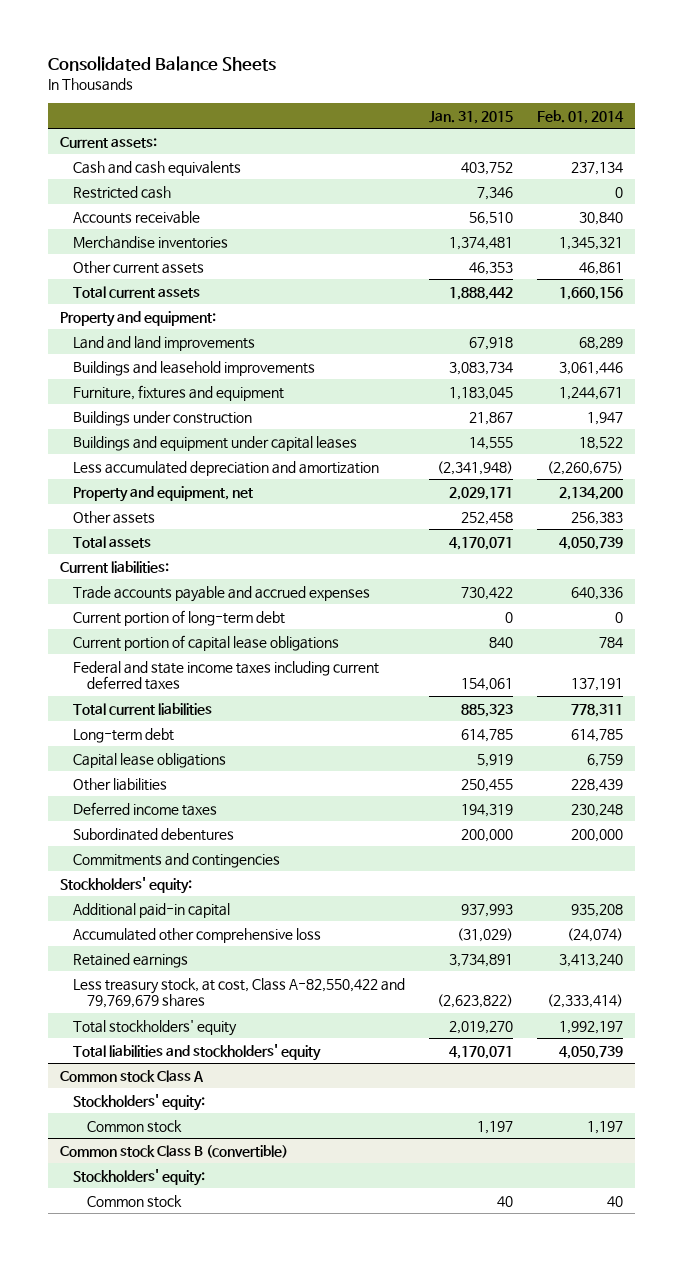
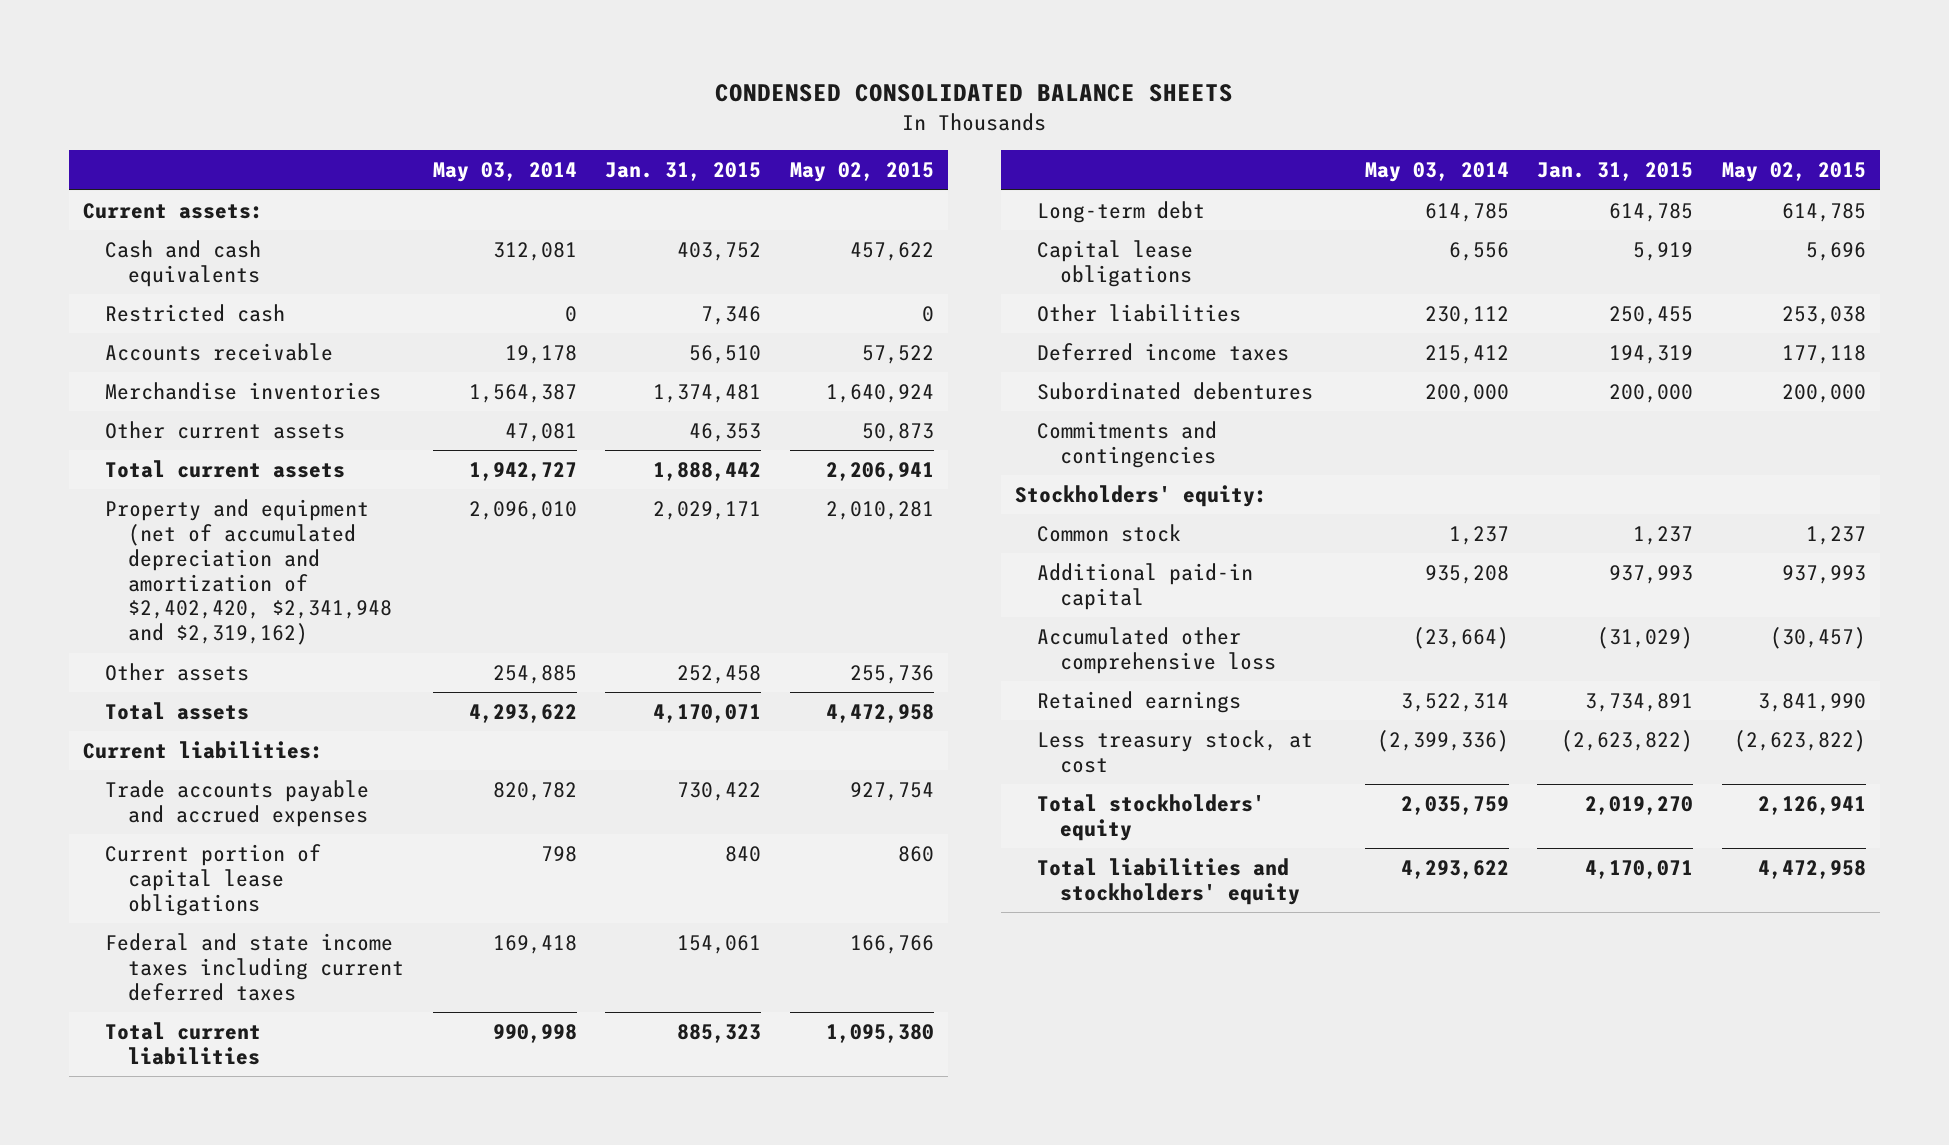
[47,55,276,71] Consolidated Balance Sheets -> [715,84,1234,103] CONDENSED CONSOLIDATED BALANCE SHEETS
[537,109,625,124] Feb. 01, 2014 -> none
none -> [432,162,577,183] May 03, 2014
none -> [789,162,934,183] May 02, 2015
[59,310,216,327] Property and equipment: -> none
[73,335,256,351] Land and land improvements -> none
[73,360,316,376] Buildings and leasehold improvements -> none
[73,384,285,401] Furniture, fixtures and equipment -> none
[73,410,253,426] Buildings under construction -> none
[73,435,358,451] Buildings and equipment under capital leases -> none
[73,460,380,476] Less accumulated depreciation and amortization -> none
[73,485,254,502] Property and equipment, net -> [105,498,392,646] Property and equipment (net of accumulated depreciation and amortization of $2,402,420, $2,341,948 and $2,319,162)
[73,609,286,626] Current portion of long-term debt -> none
none -> [1037,523,1182,542] Common stock
[73,977,406,1009] Less treasury stock, at cost, Class A-82,550,422 and 79,769,679 shares -> [1037,729,1314,773] Less treasury stock, at cost
[59,1069,204,1082] Common stock Class A -> none
[73,1093,206,1111] Stockholders' equity: -> none
[87,1119,183,1133] Common stock -> none
[59,1144,288,1158] Common stock Class B (convertible) -> none
[73,1168,206,1186] Stockholders' equity: -> none
[87,1194,183,1208] Common stock -> none

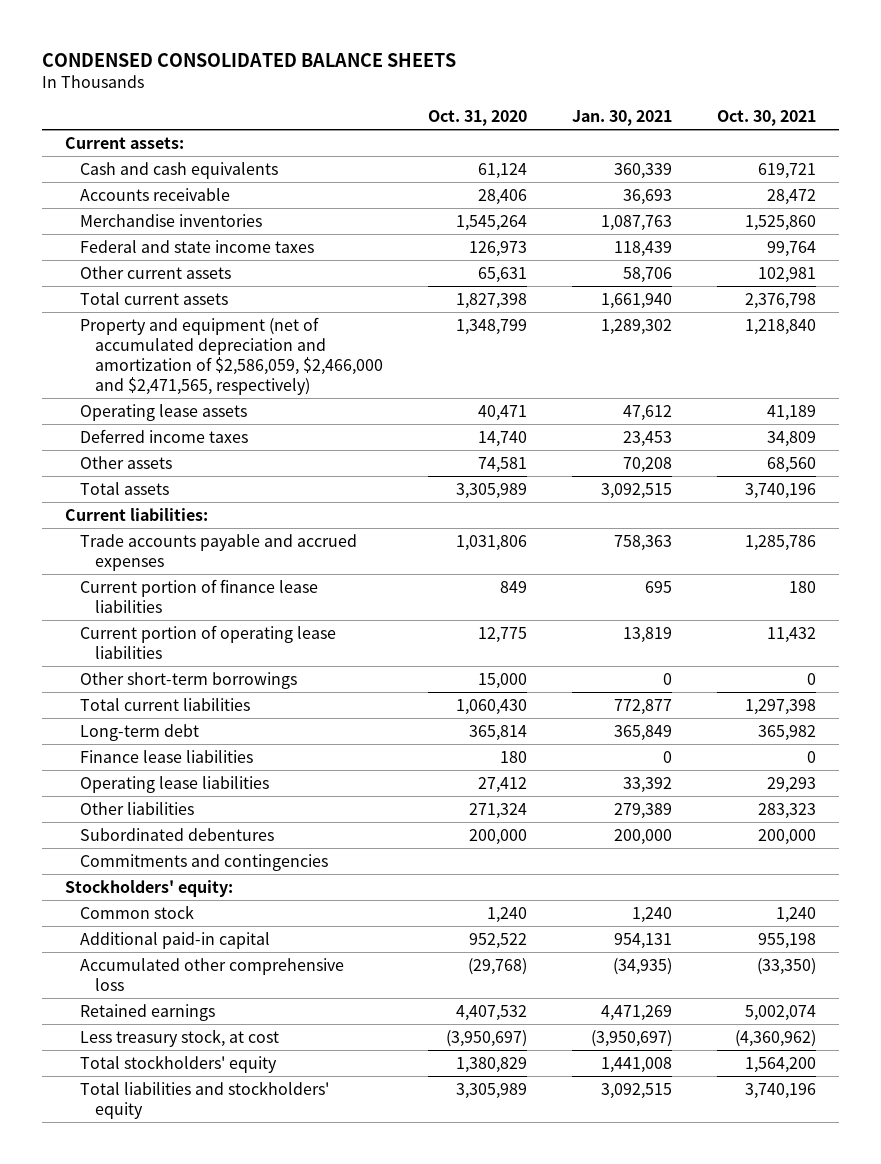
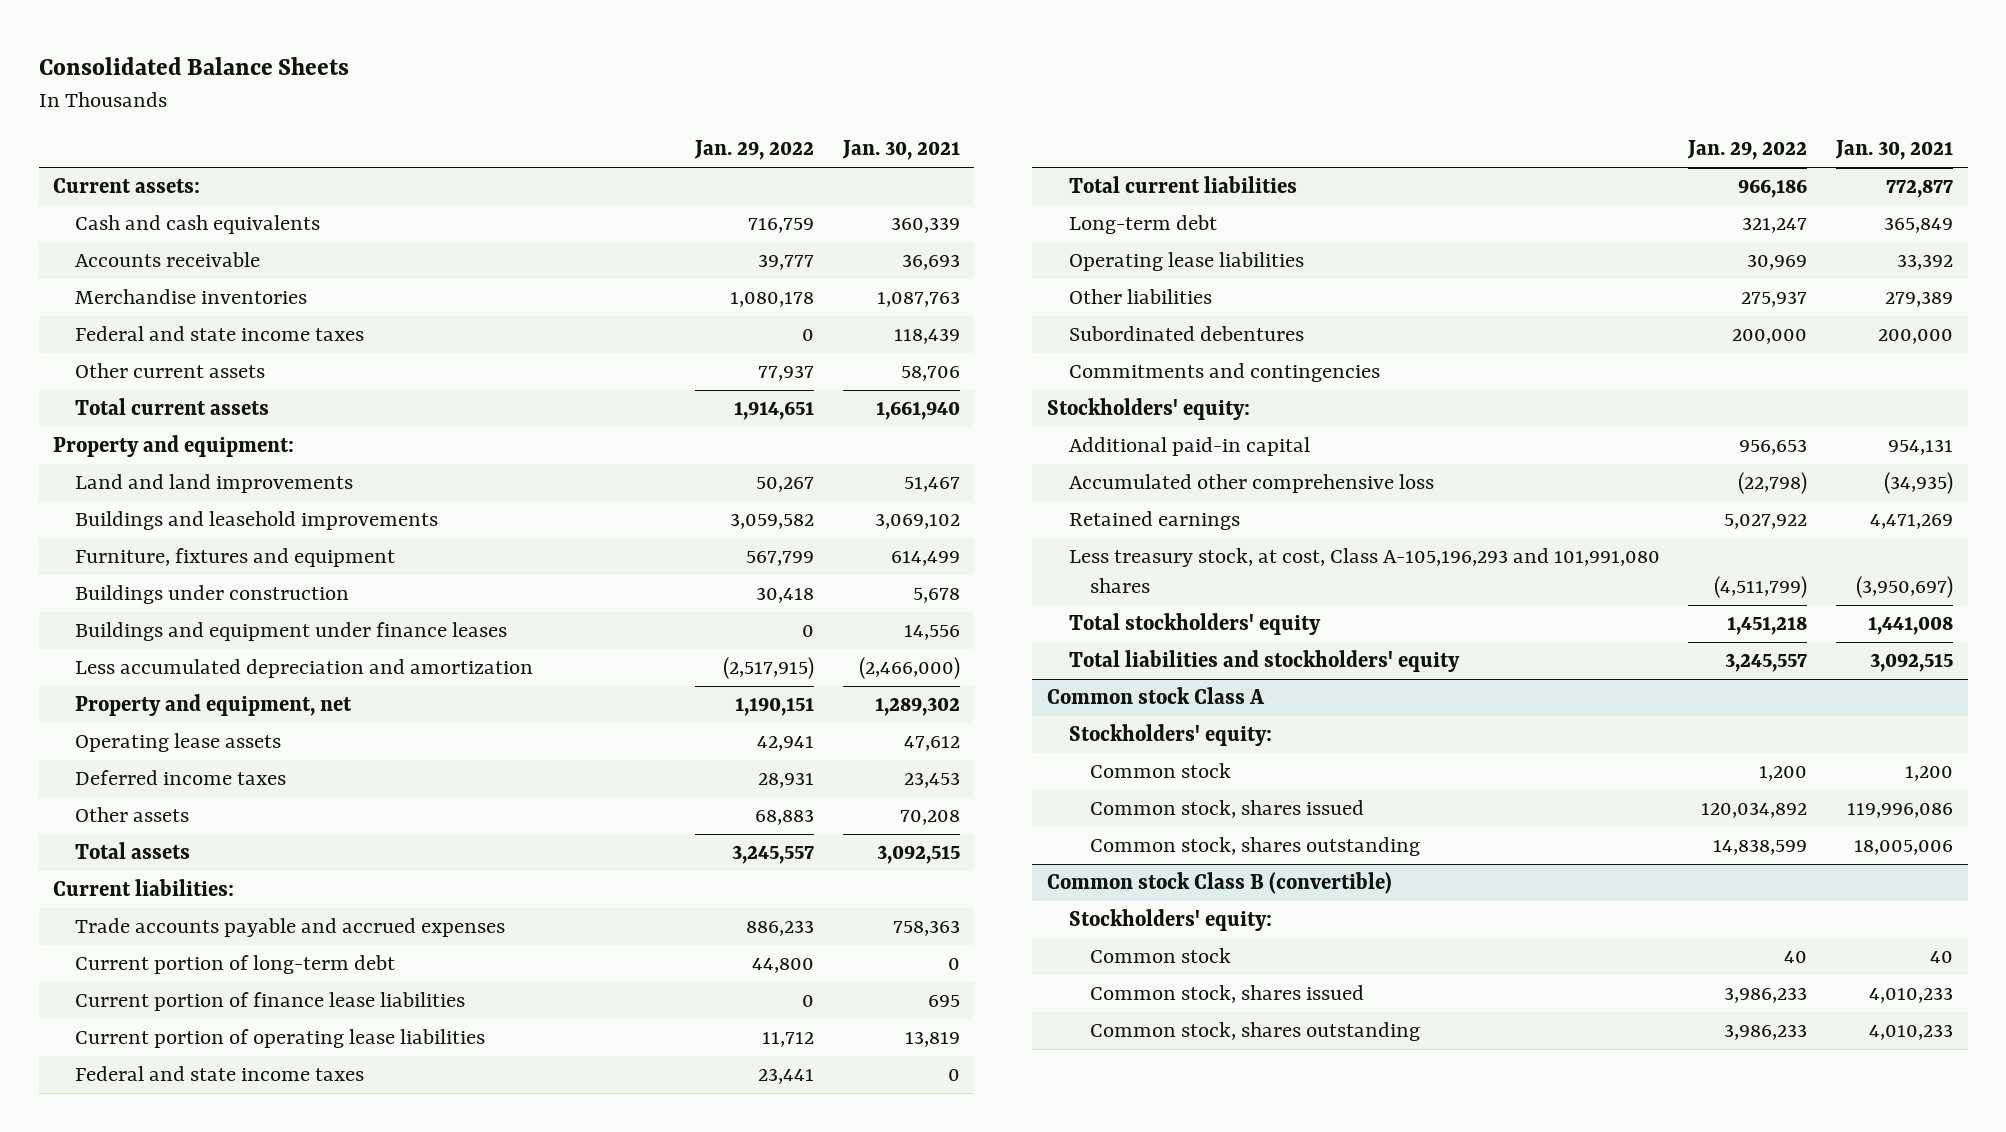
[42,52,457,67] CONDENSED CONSOLIDATED BALANCE SHEETS -> [38,57,349,76] Consolidated Balance Sheets
[428,110,528,127] Oct. 31, 2020 -> none
[717,110,817,127] Oct. 30, 2021 -> none
none -> [693,140,814,161] Jan. 29, 2022
none -> [53,435,295,458] Property and equipment:
none -> [74,474,353,494] Land and land improvements
none -> [74,511,438,531] Buildings and leasehold improvements
none -> [74,548,395,568] Furniture, fixtures and equipment
none -> [74,585,349,605] Buildings under construction
none -> [74,622,507,642] Buildings and equipment under finance leases
none -> [74,659,533,679] Less accumulated depreciation and amortization
[79,316,383,395] Property and equipment (net of accumulated depreciation and amortization of $2,586,059, $2,466,000 and $2,471,565, respectively) -> [74,694,352,717] Property and equipment, net
none -> [74,955,395,975] Current portion of long-term debt
[79,671,297,689] Other short-term borrowings -> none
none -> [74,1066,364,1082] Federal and state income taxes
[79,749,253,763] Finance lease liabilities -> none
[79,904,194,919] Common stock -> none
[79,1028,279,1047] Less treasury stock, at cost -> [1068,548,1660,593] Less treasury stock, at cost, Class A-105,196,293 and 101,991,080 shares
none -> [1046,687,1265,705] Common stock Class A
none -> [1068,724,1272,747] Stockholders' equity:
none -> [1090,763,1232,779] Common stock
none -> [1090,800,1365,819] Common stock, shares issued
none -> [1090,837,1421,857] Common stock, shares outstanding
none -> [1046,872,1392,895] Common stock Class B (convertible)
none -> [1068,909,1272,932] Stockholders' equity:
none -> [1090,948,1232,964] Common stock
none -> [1090,985,1365,1004] Common stock, shares issued
none -> [1090,1022,1421,1042] Common stock, shares outstanding

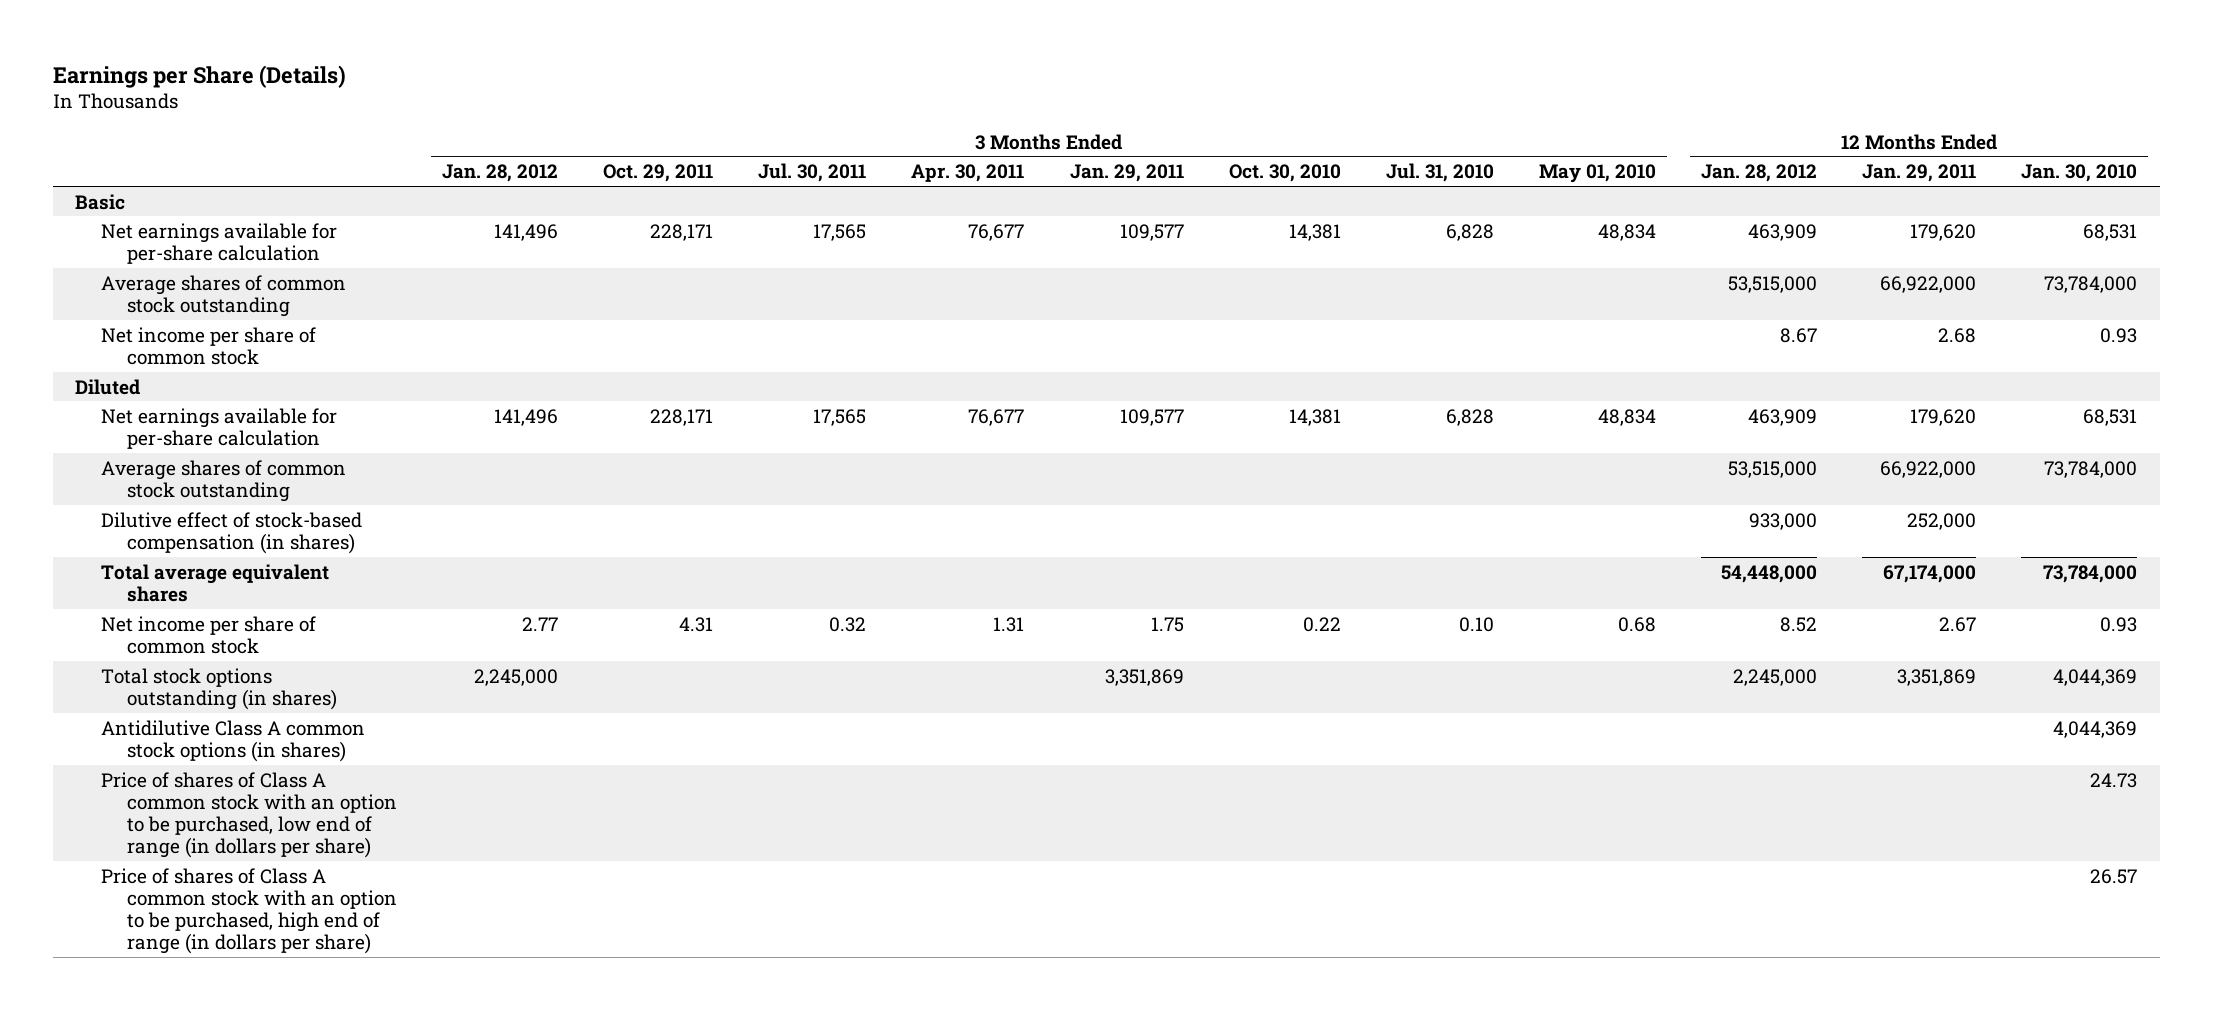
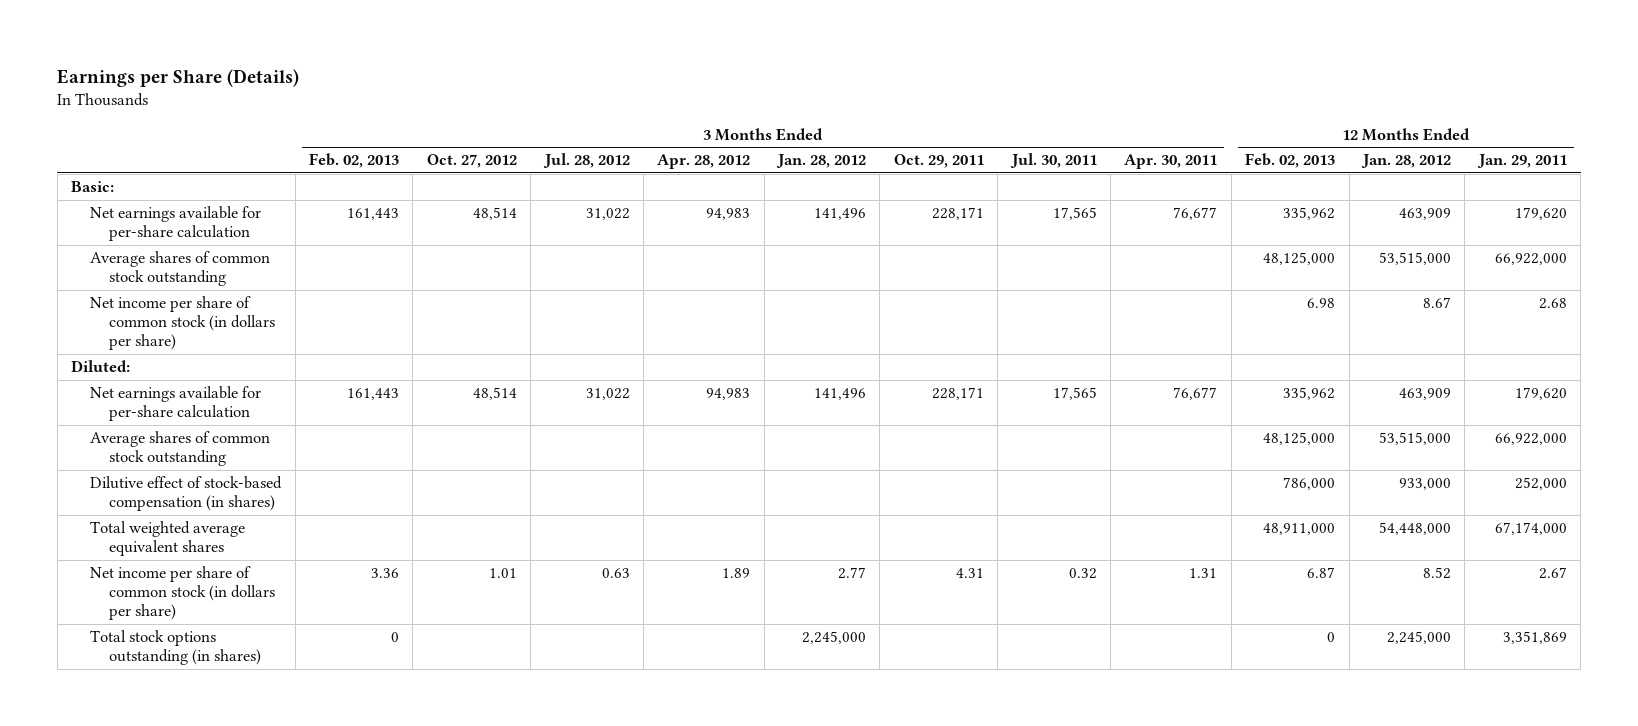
[1069,164,1184,183] Jan. 29, 2011 -> none
[1228,164,1341,183] Oct. 30, 2010 -> none
[1385,163,1494,183] Jul. 31, 2010 -> none
[1538,164,1656,184] May 01, 2010 -> none
[2021,164,2138,183] Jan. 30, 2010 -> none
none -> [308,153,399,169] Feb. 02, 2013
none -> [426,154,517,169] Oct. 27, 2012
none -> [542,153,630,169] Jul. 28, 2012
none -> [657,154,751,170] Apr. 28, 2012
none -> [1245,153,1336,169] Feb. 02, 2013
[75,193,126,210] Basic -> [71,181,115,193] Basic:
[101,326,317,365] Net income per share of common stock -> [90,296,275,351] Net income per share of common stock (in dollars per share)
[75,378,141,395] Diluted -> [71,360,131,373] Diluted:
[101,563,330,602] Total average equivalent shares -> [90,521,246,557] Total weighted average equivalent shares
[101,615,317,654] Net income per share of common stock -> [90,566,275,621] Net income per share of common stock (in dollars per share)
[101,719,366,762] Antidilutive Class A common stock options (in shares) -> none
[101,771,398,858] Price of shares of Class A common stock with an option to be purchased, low end of range (in dollars per share) -> none
[101,867,398,954] Price of shares of Class A common stock with an option to be purchased, high end of range (in dollars per share) -> none

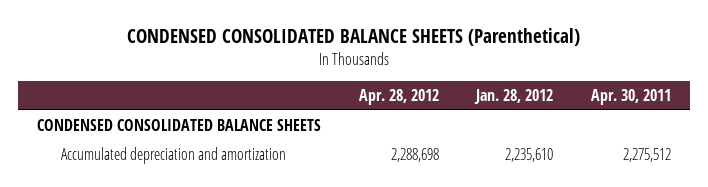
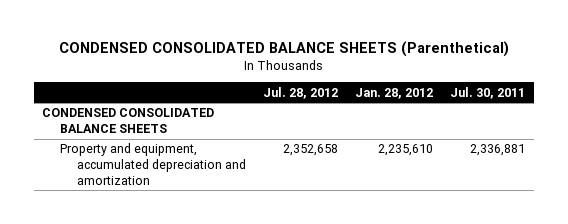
[358,88,439,105] Apr. 28, 2012 -> none
[591,88,672,105] Apr. 30, 2011 -> none
none -> [263,86,339,99] Jul. 28, 2012
none -> [450,86,526,99] Jul. 30, 2011
[61,147,287,165] Accumulated depreciation and amortization -> [59,143,246,185] Property and equipment, accumulated depreciation and amortization

